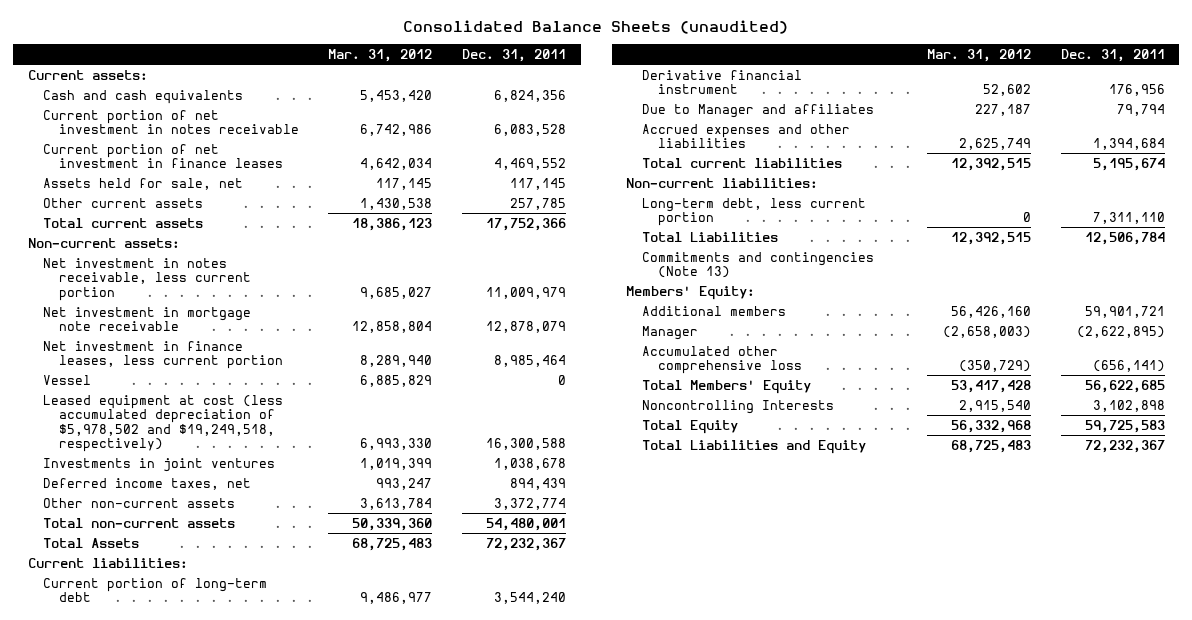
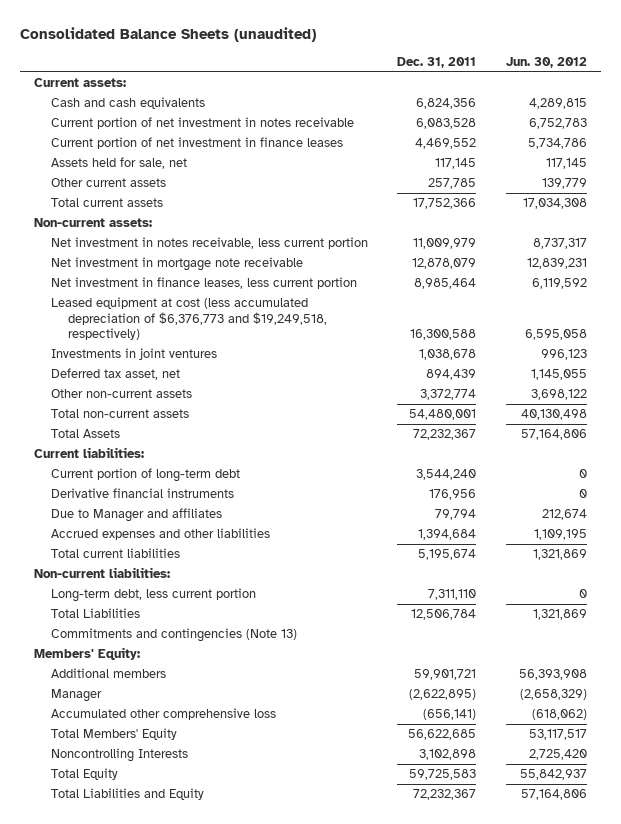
[328,49,433,63] Mar. 31, 2012 -> none
none -> [505,56,587,68] Jun. 30, 2012
[43,374,92,385] Vessel -> none
[43,394,284,452] Leased equipment at cost (less accumulated depreciation of $5,978,502 and $19,249,518, respectively) -> [51,297,328,340] Leased equipment at cost (less accumulated depreciation of $6,376,773 and $19,249,518, respectively)
[43,477,252,490] Deferred income taxes, net -> [51,368,181,381] Deferred tax asset, net
[642,69,803,95] Derivative financial instrument -> [51,488,235,499] Derivative financial instruments

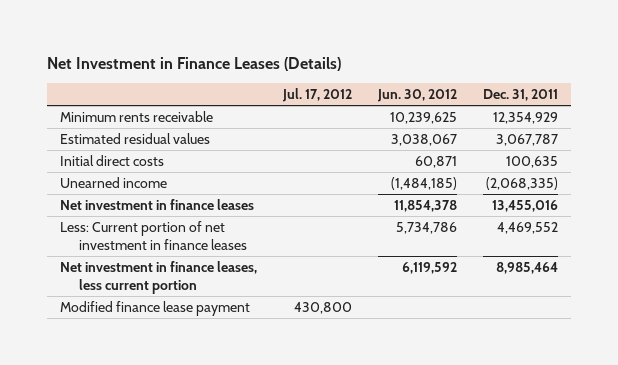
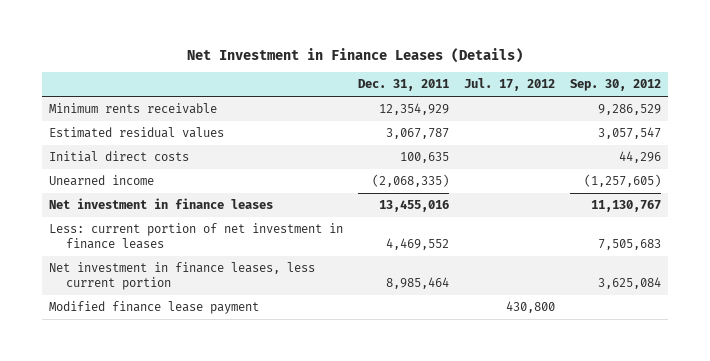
[377,89,458,103] Jun. 30, 2012 -> none
none -> [569,79,661,92] Sep. 30, 2012
[60,220,247,250] Less: Current portion of net investment in finance leases -> [49,223,344,250] Less: current portion of net investment in finance leases

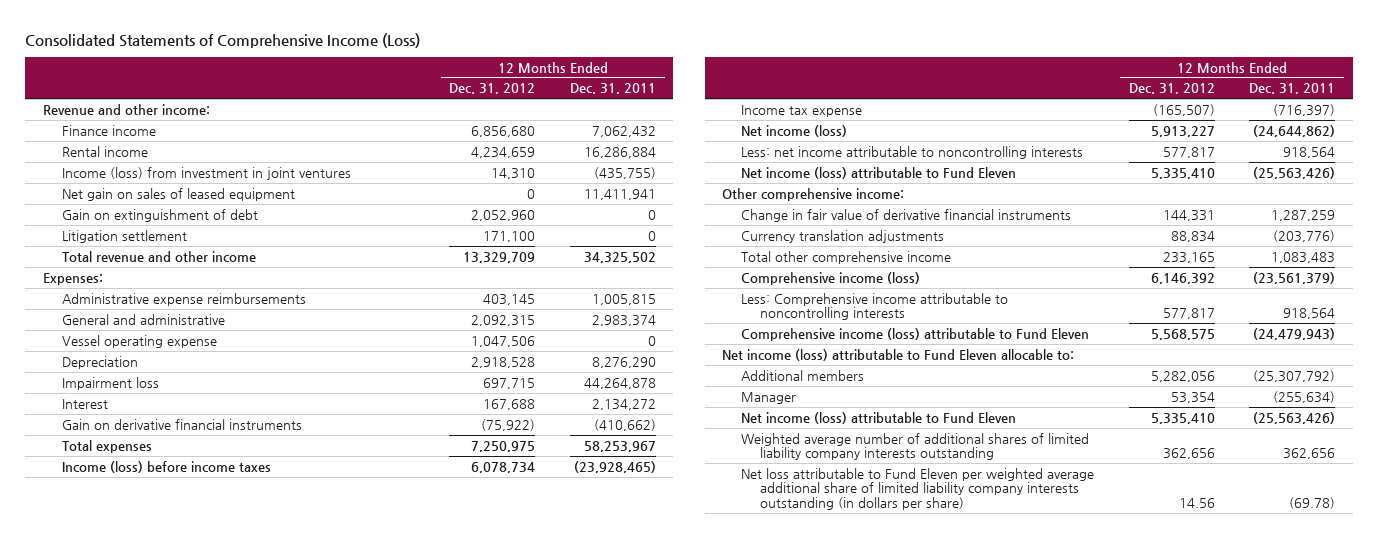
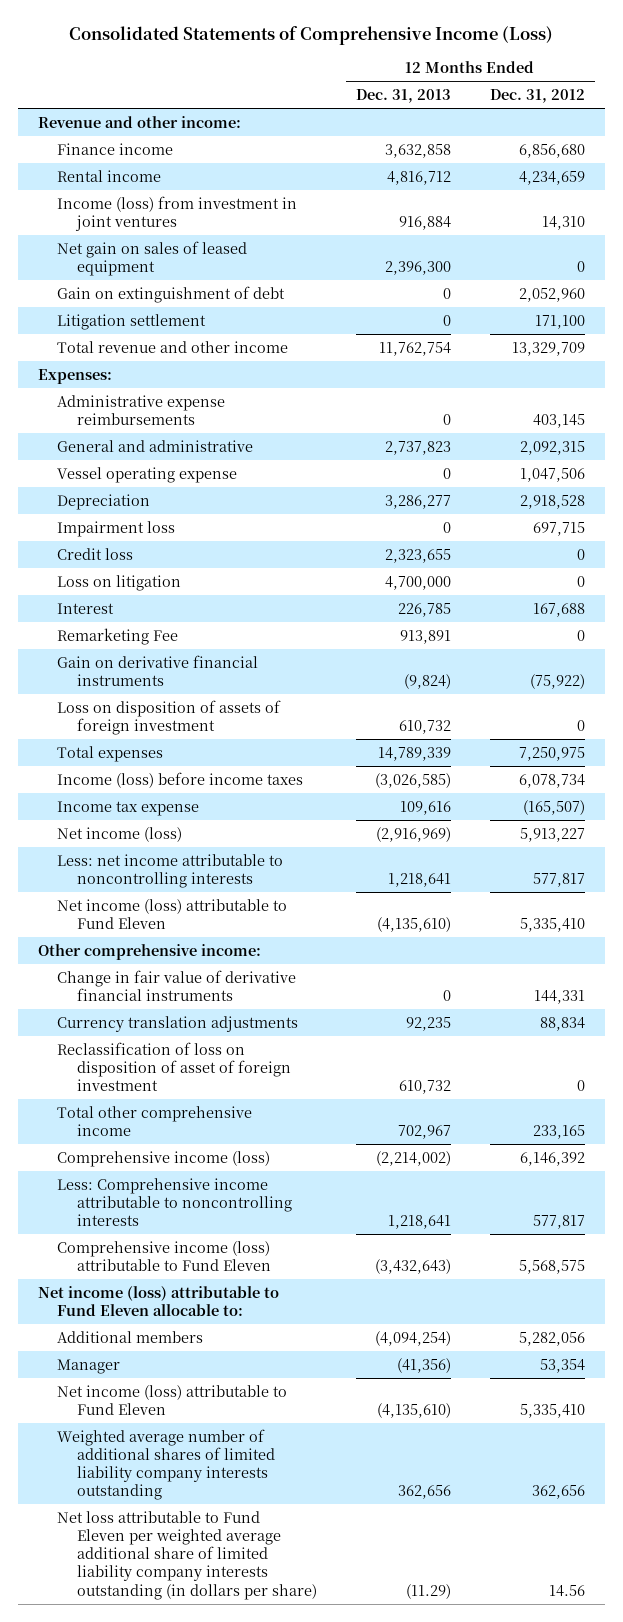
[570,83,657,95] Dec. 31, 2011 -> none
none -> [355,88,451,103] Dec. 31, 2013
none -> [57,547,134,560] Credit loss
none -> [57,574,182,591] Loss on litigation
none -> [57,627,179,645] Remarketing Fee
none -> [57,699,282,735] Loss on disposition of assets of foreign investment
none -> [57,1041,291,1092] Reclassification of loss on disposition of asset of foreign investment

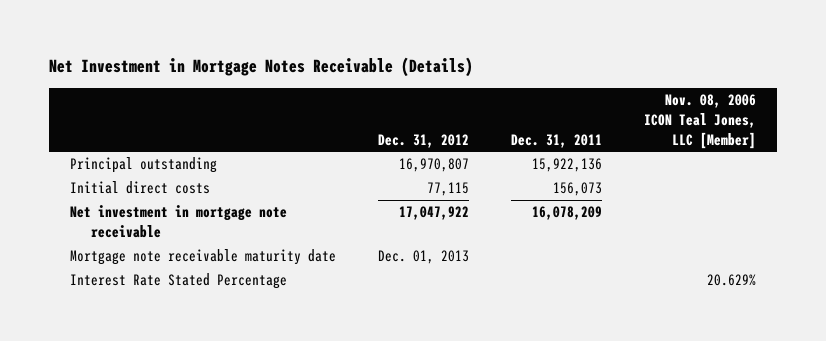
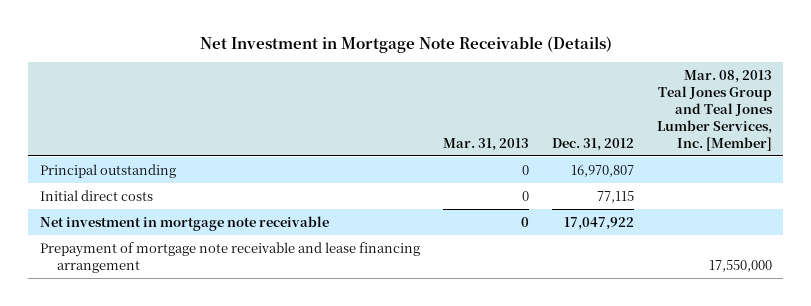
[48,57,473,78] Net Investment in Mortgage Notes Receivable (Details) -> [199,35,612,53] Net Investment in Mortgage Note Receivable (Details)
[510,133,602,148] Dec. 31, 2011 -> none
[643,94,756,149] Nov. 08, 2006 ICON Teal Jones, LLC [Member] -> none
none -> [442,137,529,151] Mar. 31, 2013
none -> [656,69,773,151] Mar. 08, 2013 Teal Jones Group and Teal Jones Lumber Services, Inc. [Member]
[69,249,336,266] Mortgage note receivable maturity date -> none
[69,273,287,290] Interest Rate Stated Percentage -> none
none -> [39,241,420,273] Prepayment of mortgage note receivable and lease financing arrangement

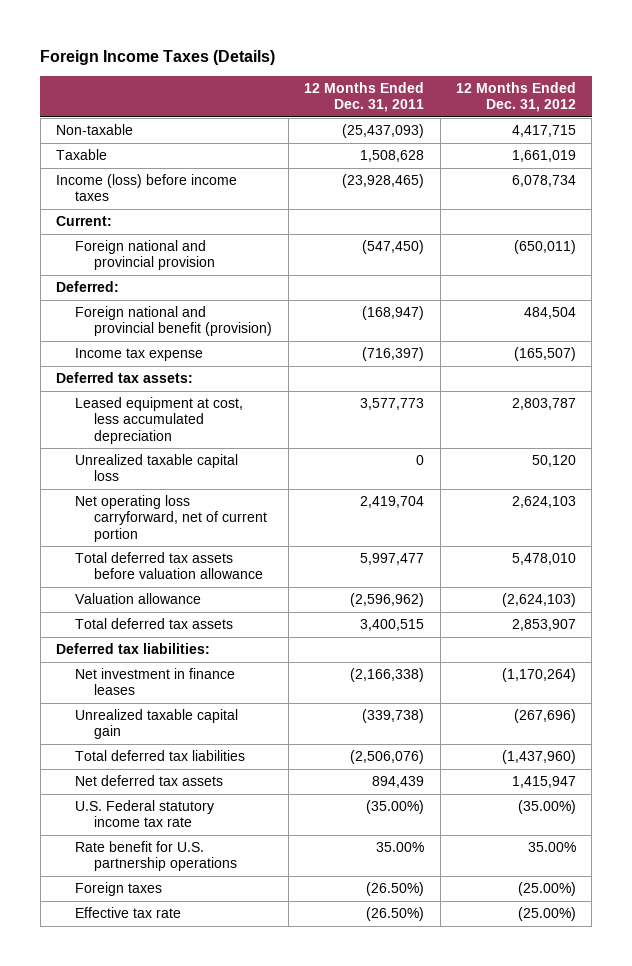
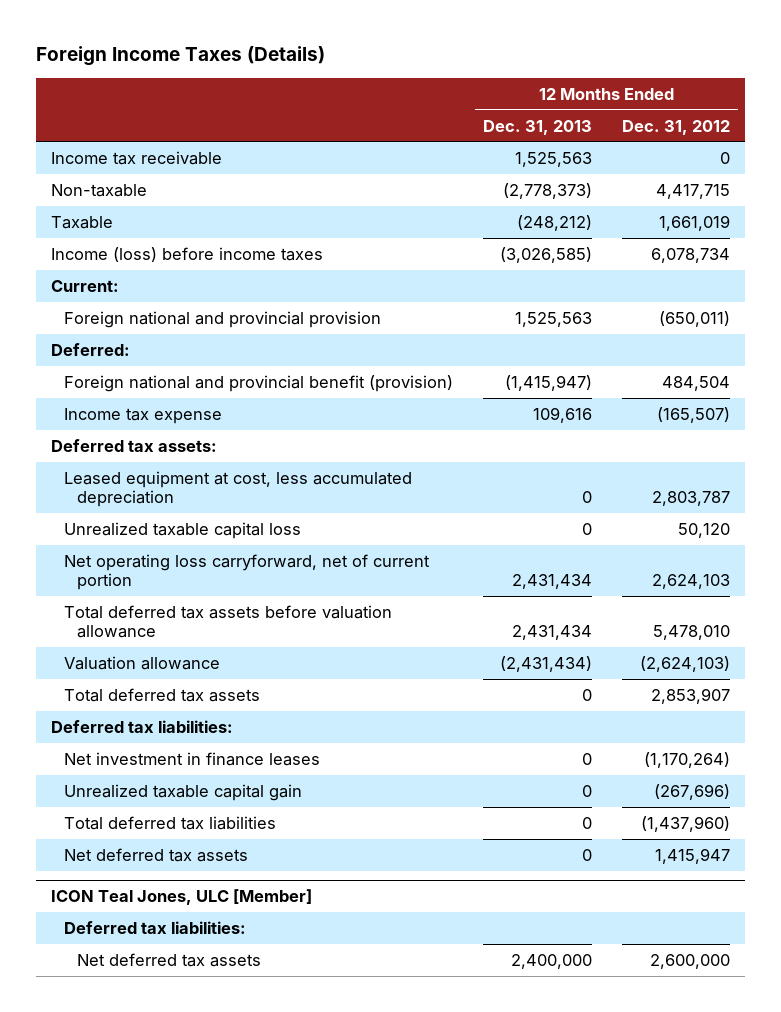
[304,81,425,113] 12 Months Ended Dec. 31, 2011 -> none
none -> [482,119,592,135] Dec. 31, 2013
none -> [50,150,222,165] Income tax receivable
[75,800,215,828] U.S. Federal statutory income tax rate -> none
[75,841,238,872] Rate benefit for U.S. partnership operations -> none
[75,882,163,897] Foreign taxes -> none
[75,907,182,919] Effective tax rate -> none
none -> [50,889,312,906] ICON Teal Jones, ULC [Member]
none -> [63,920,246,934] Deferred tax liabilities:
none -> [76,952,261,967] Net deferred tax assets

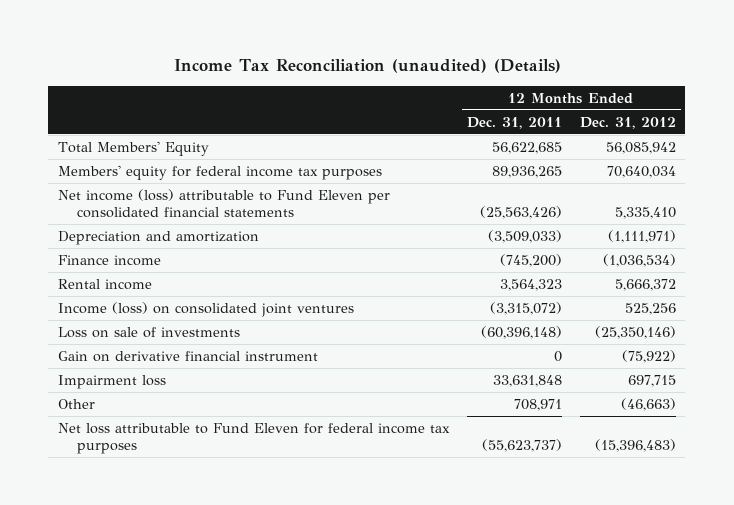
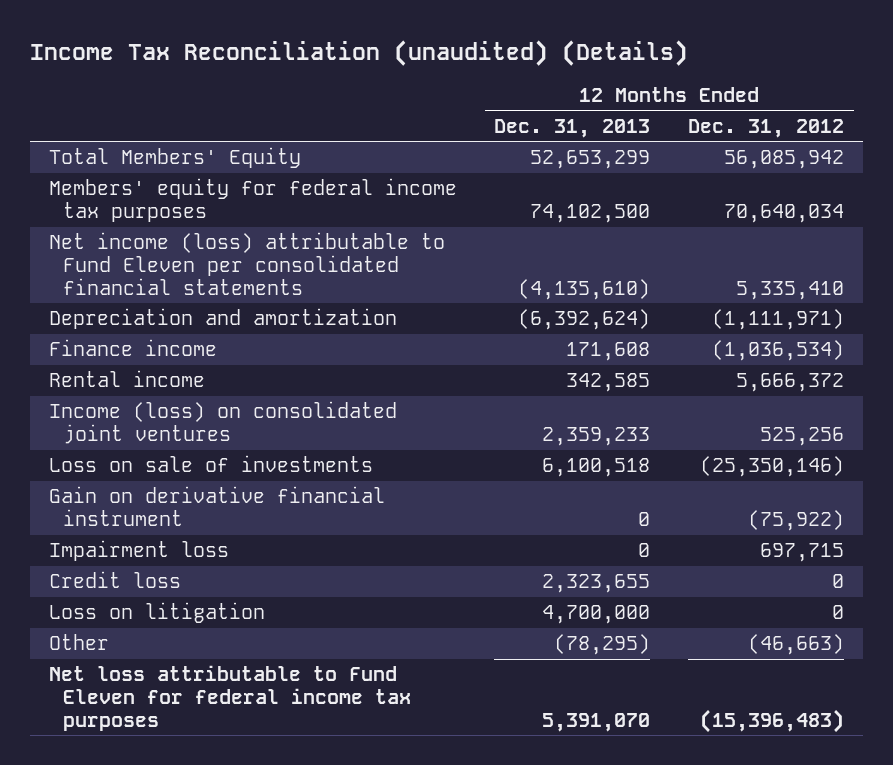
[466,116,562,129] Dec. 31, 2011 -> none
none -> [494,118,651,138] Dec. 31, 2013
none -> [48,571,181,589] Credit loss
none -> [48,602,265,624] Loss on litigation

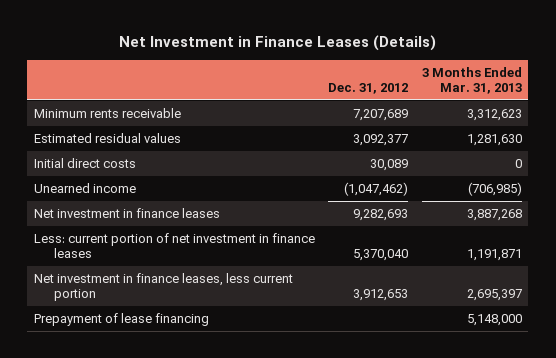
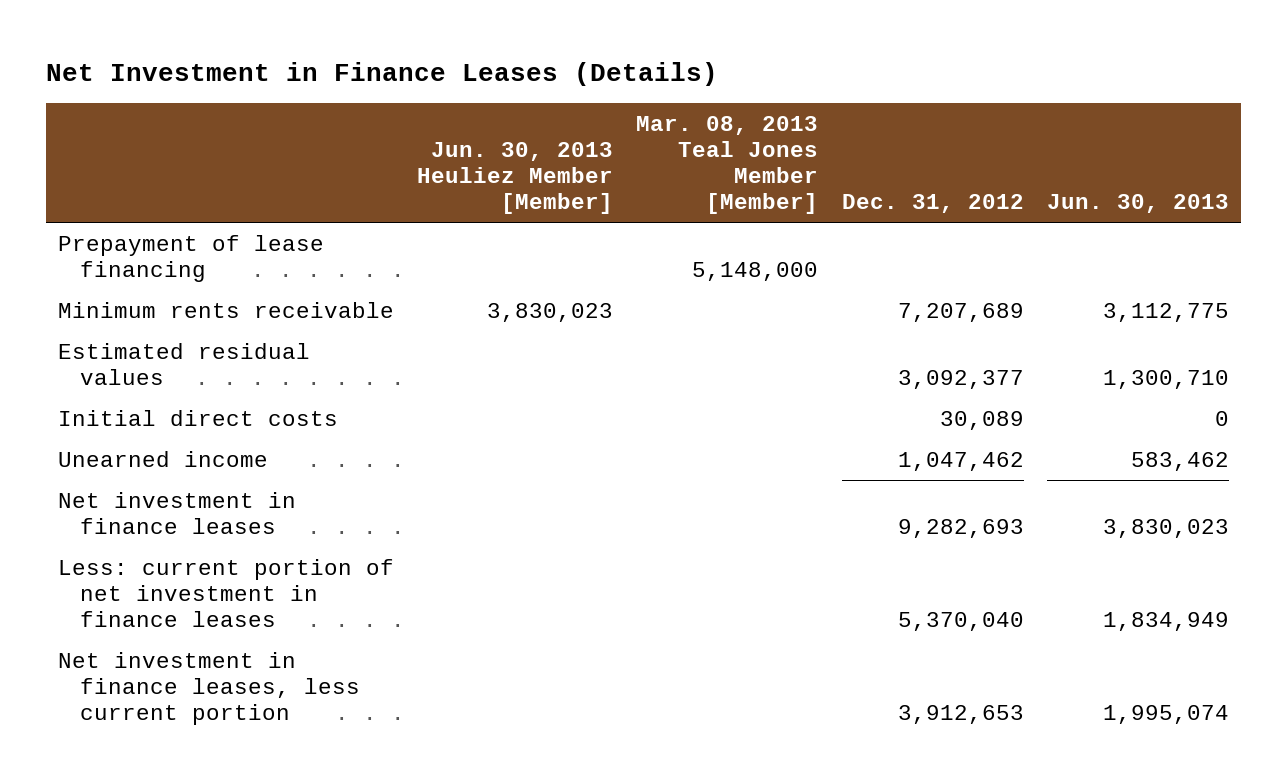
[421,67,522,95] 3 Months Ended Mar. 31, 2013 -> none
none -> [416,142,613,215] Jun. 30, 2013 Heuliez Member [Member]
none -> [636,116,819,215] Mar. 08, 2013 Teal Jones Member [Member]
none -> [1047,194,1230,214] Jun. 30, 2013
[34,312,210,326] Prepayment of lease financing -> [57,234,324,282] Prepayment of lease financing
[344,181,409,196] (1,047,462) -> [897,451,1024,471] 1,047,462

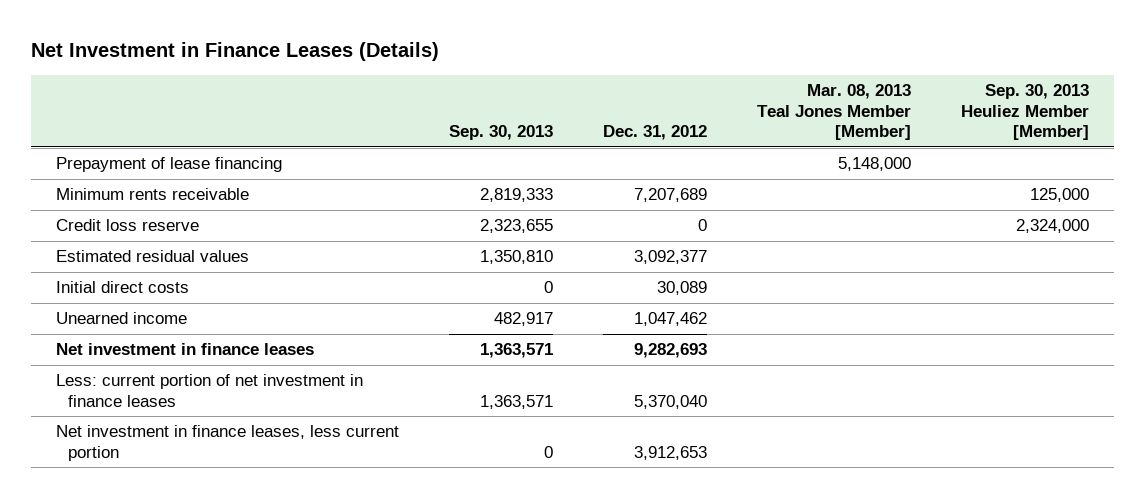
[416,142,613,215] Jun. 30, 2013 Heuliez Member [Member] -> none
[1047,194,1230,214] Jun. 30, 2013 -> none
none -> [448,125,553,141] Sep. 30, 2013
none -> [960,84,1089,141] Sep. 30, 2013 Heuliez Member [Member]
none -> [55,219,199,232] Credit loss reserve

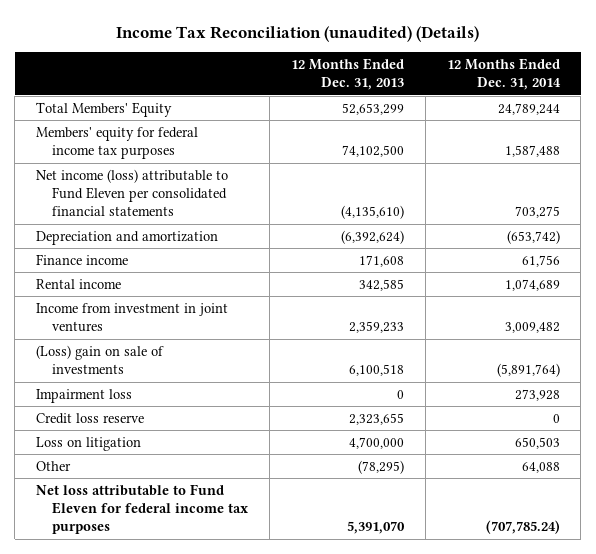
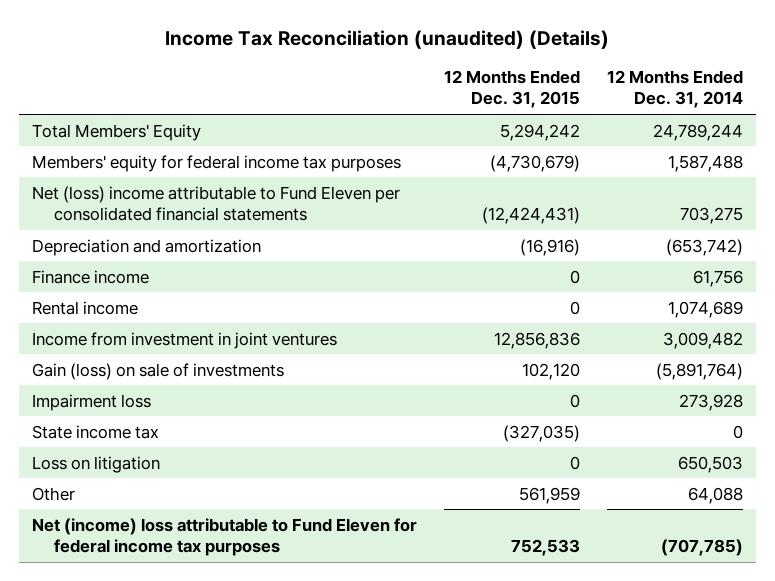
[290,58,404,91] 12 Months Ended Dec. 31, 2013 -> none
none -> [443,70,580,109] 12 Months Ended Dec. 31, 2015
[36,169,229,217] Net income (loss) attributable to Fund Eleven per consolidated financial statements -> [31,185,400,221] Net (loss) income attributable to Fund Eleven per consolidated financial statements
[36,345,165,375] (Loss) gain on sale of investments -> [31,362,284,380] Gain (loss) on sale of investments
[36,413,145,425] Credit loss reserve -> none
none -> [31,424,159,439] State income tax
[36,484,249,535] Net loss attributable to Fund Eleven for federal income tax purposes -> [31,517,417,556] Net (income) loss attributable to Fund Eleven for federal income tax purposes
[485,520,560,535] (707,785.24) -> [660,538,743,556] (707,785)

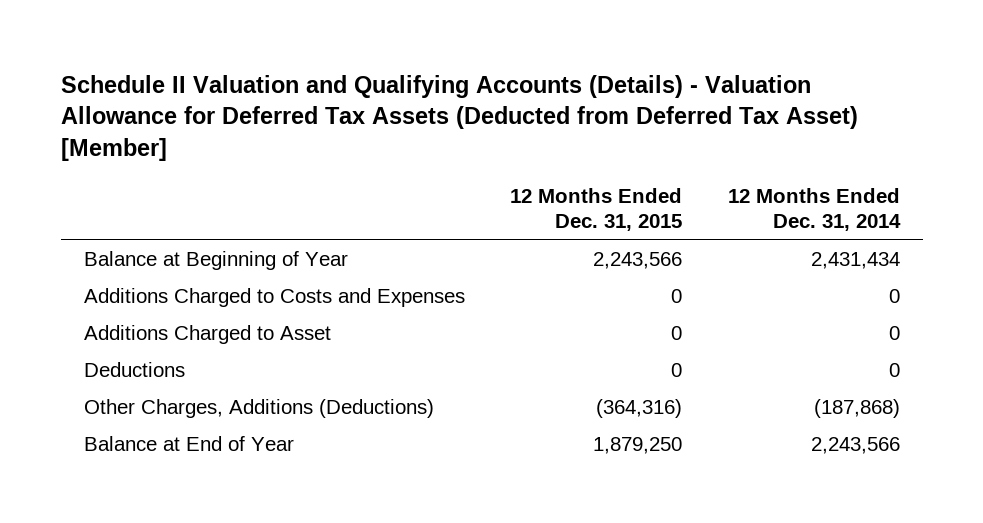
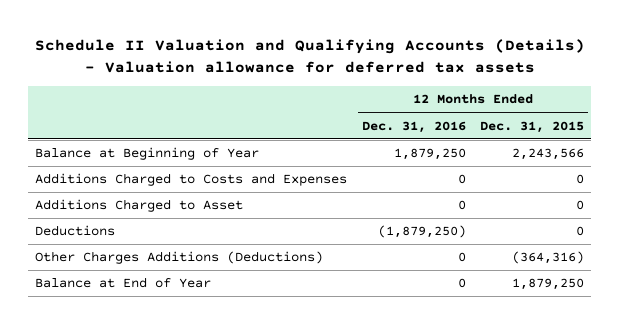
[60,74,858,162] Schedule II Valuation and Qualifying Accounts (Details) - Valuation Allowance for Deferred Tax Assets (Deducted from Deferred Tax Asset) [Member] -> [34,38,585,73] Schedule II Valuation and Qualifying Accounts (Details) - Valuation allowance for deferred tax assets
[727,187,901,231] 12 Months Ended Dec. 31, 2014 -> none
none -> [361,120,466,133] Dec. 31, 2016
[83,398,434,418] Other Charges, Additions (Deductions) -> [35,251,324,265] Other Charges Additions (Deductions)

